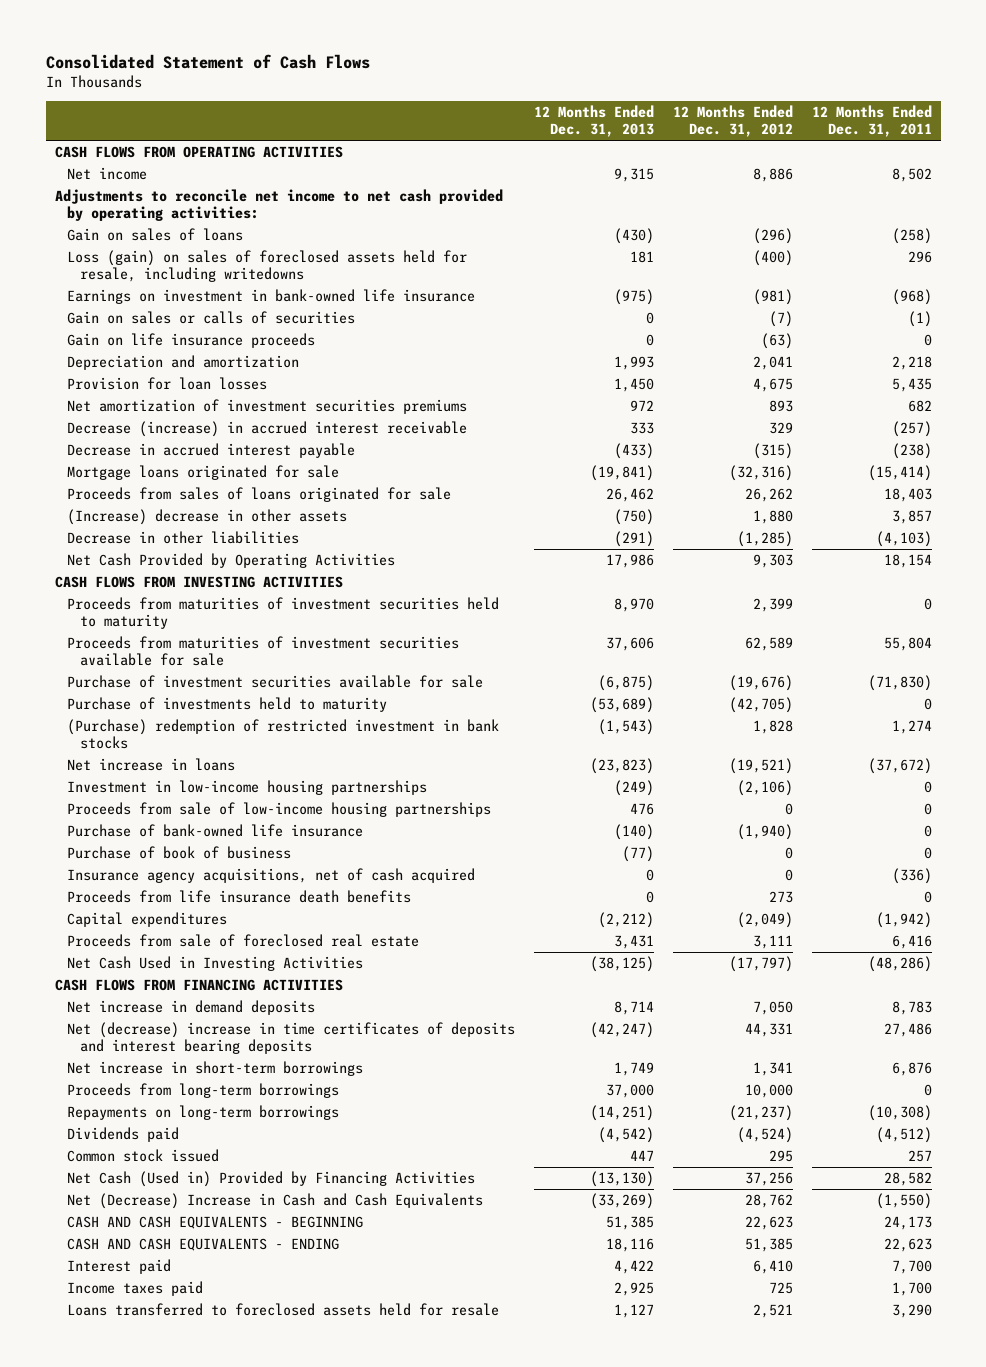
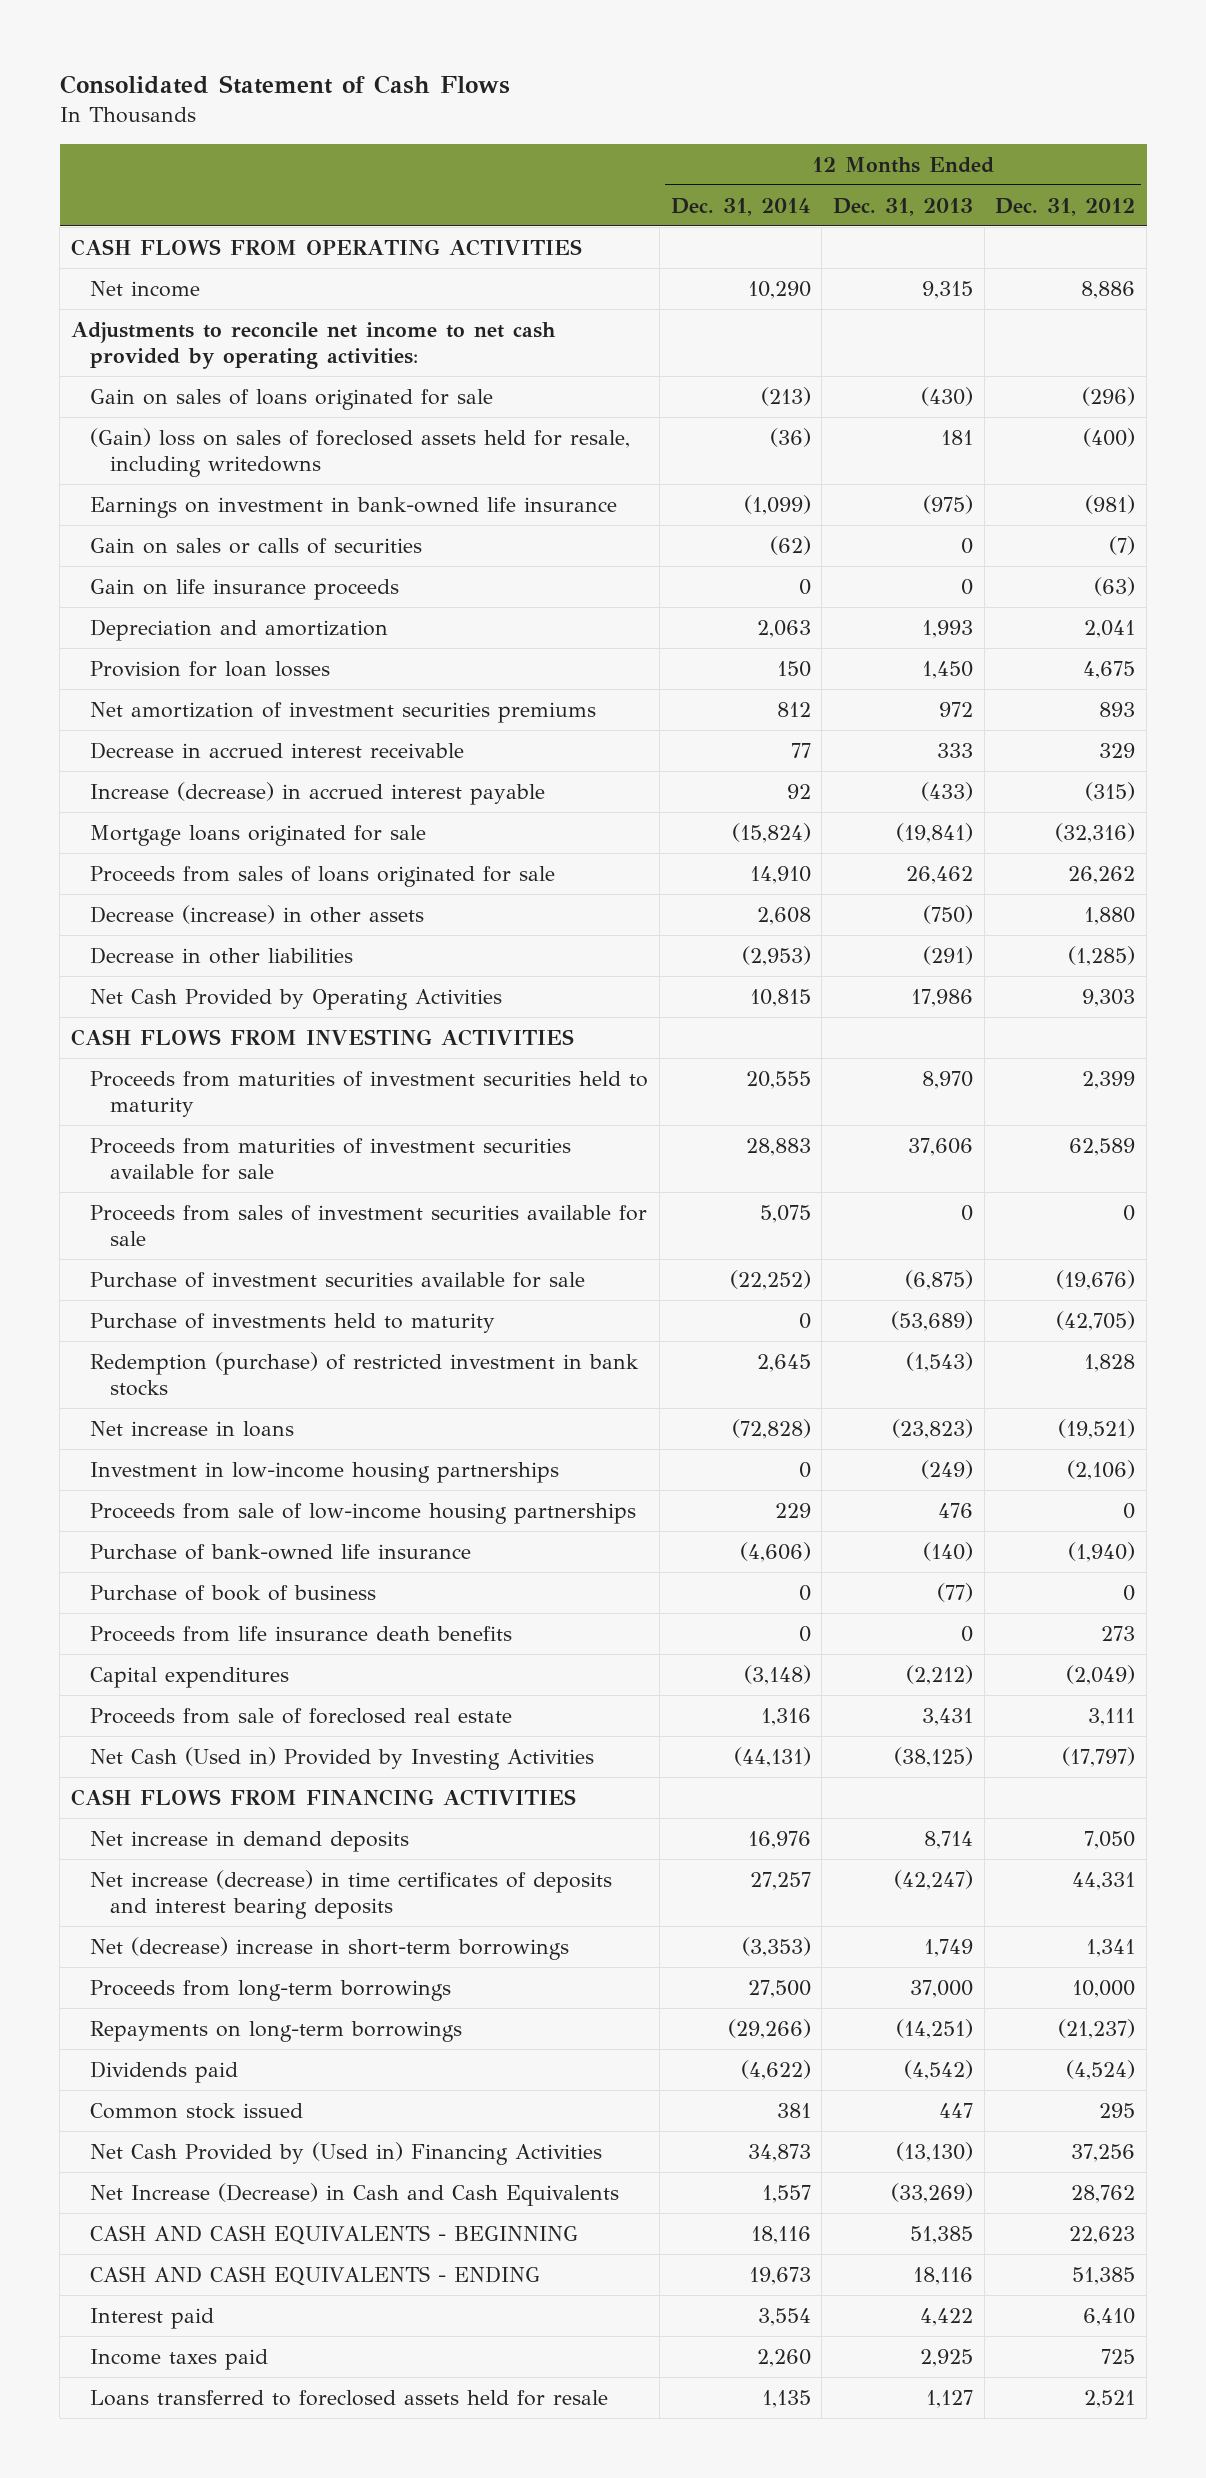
[811,105,932,138] 12 Months Ended Dec. 31, 2011 -> none
none -> [670,197,811,216] Dec. 31, 2014
[67,227,244,241] Gain on sales of loans -> [90,388,494,410] Gain on sales of loans originated for sale
[67,249,468,283] Loss (gain) on sales of foreclosed assets held for resale, including writedowns -> [90,427,631,477] (Gain) loss on sales of foreclosed assets held for resale, including writedowns
[67,420,468,437] Decrease (increase) in accrued interest receivable -> [90,741,465,759] Decrease in accrued interest receivable
[67,442,356,458] Decrease in accrued interest payable -> [90,781,546,805] Increase (decrease) in accrued interest payable
[67,508,348,525] (Increase) decrease in other assets -> [90,904,425,924] Decrease (increase) in other assets
none -> [90,1204,648,1246] Proceeds from sales of investment securities available for sale
[67,718,500,750] (Purchase) redemption of restricted investment in bank stocks -> [90,1351,640,1396] Redemption (purchase) of restricted investment in bank stocks
[67,867,476,883] Insurance agency acquisitions, net of cash acquired -> none
[67,955,364,971] Net Cash Used in Investing Activities -> [90,1746,595,1770] Net Cash (Used in) Provided by Investing Activities
[67,1021,516,1055] Net (decrease) increase in time certificates of deposits and interest bearing deposits -> [90,1869,613,1919] Net increase (decrease) in time certificates of deposits and interest bearing deposits
[67,1060,364,1076] Net increase in short-term borrowings -> [90,1936,570,1960] Net (decrease) increase in short-term borrowings
[67,1170,476,1187] Net Cash (Used in) Provided by Financing Activities -> [90,2141,603,2165] Net Cash Provided by (Used in) Financing Activities
[67,1192,484,1209] Net (Decrease) Increase in Cash and Cash Equivalents -> [90,2182,620,2206] Net Increase (Decrease) in Cash and Cash Equivalents

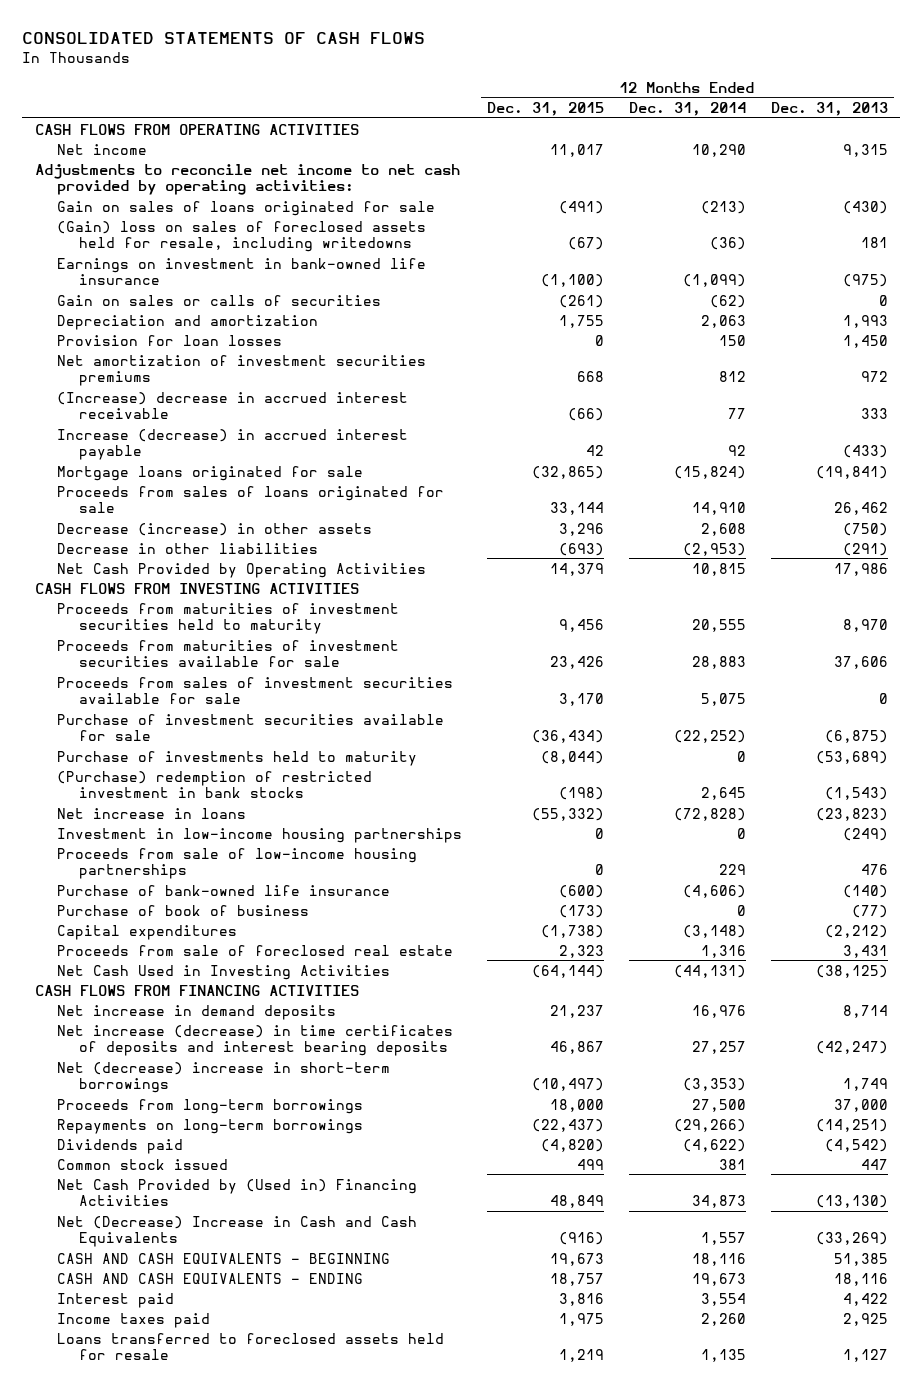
[59,75,510,95] Consolidated Statement of Cash Flows -> [22,32,426,45] CONSOLIDATED STATEMENTS OF CASH FLOWS
[995,197,1136,216] Dec. 31, 2012 -> none
none -> [486,102,604,117] Dec. 31, 2015
[90,578,400,600] Gain on life insurance proceeds -> none
[90,741,465,759] Decrease in accrued interest receivable -> [57,391,409,420] (Increase) decrease in accrued interest receivable
[90,1351,640,1396] Redemption (purchase) of restricted investment in bank stocks -> [57,770,373,799] (Purchase) redemption of restricted investment in bank stocks
[90,1625,513,1642] Proceeds from life insurance death benefits -> none
[90,1746,595,1770] Net Cash (Used in) Provided by Investing Activities -> [57,964,391,980] Net Cash Used in Investing Activities
[90,2182,620,2206] Net Increase (Decrease) in Cash and Cash Equivalents -> [57,1215,418,1248] Net (Decrease) Increase in Cash and Cash Equivalents

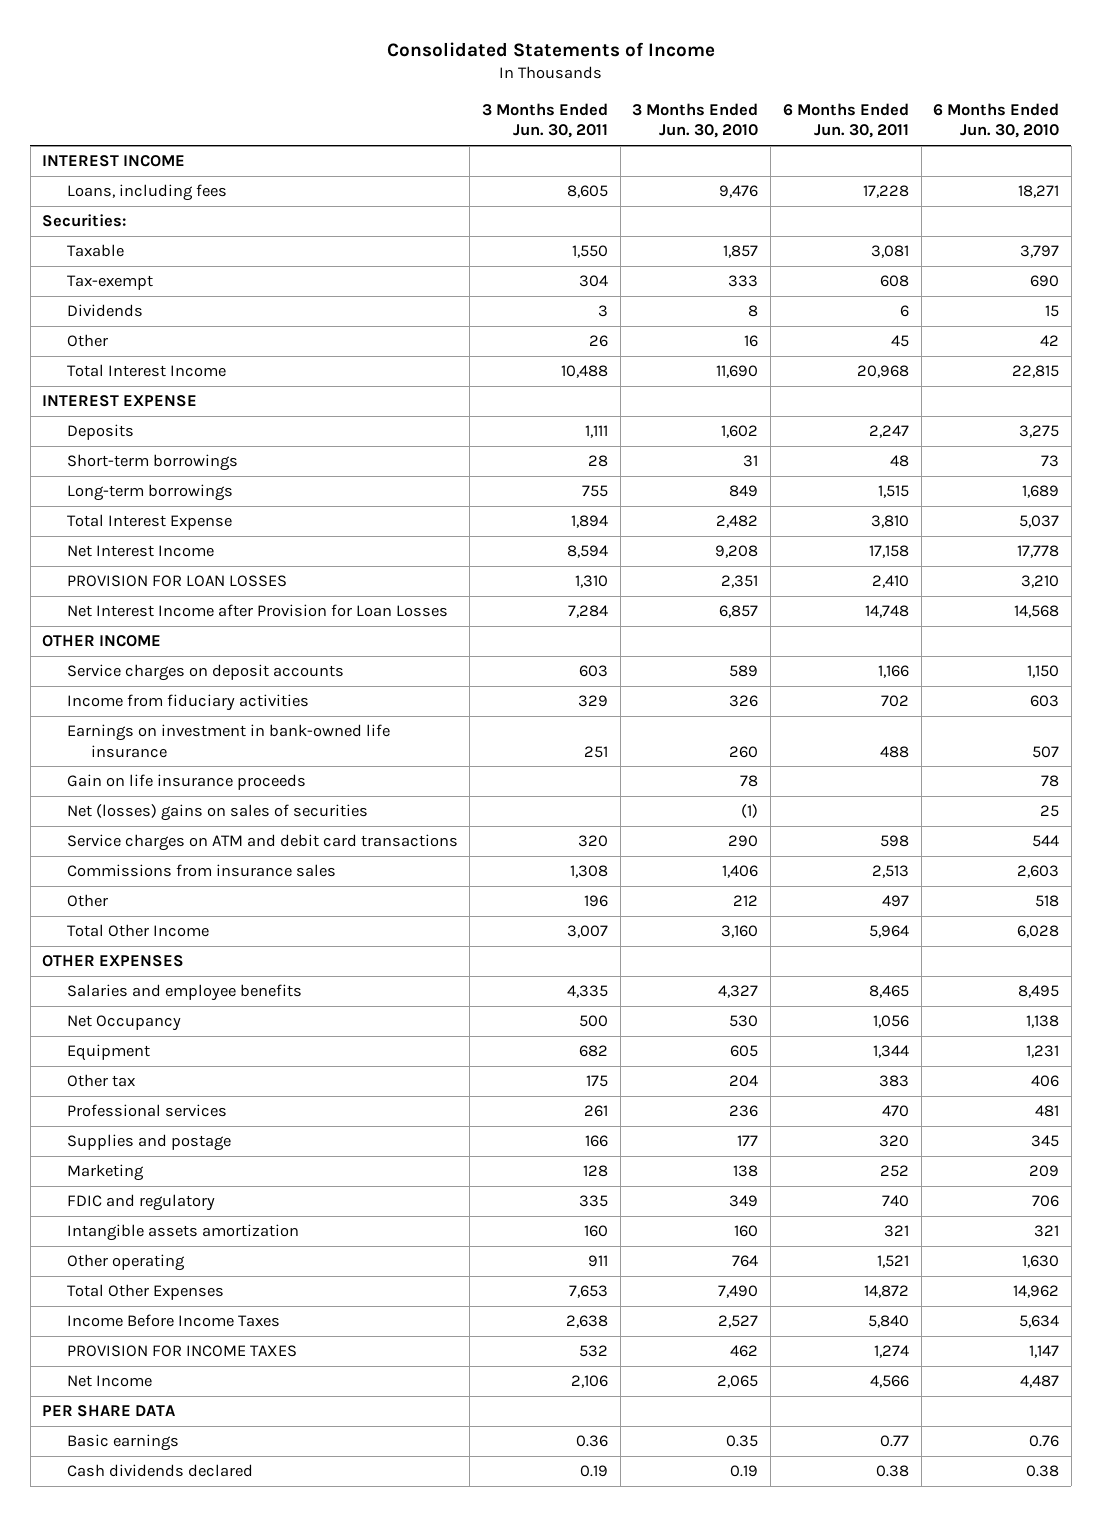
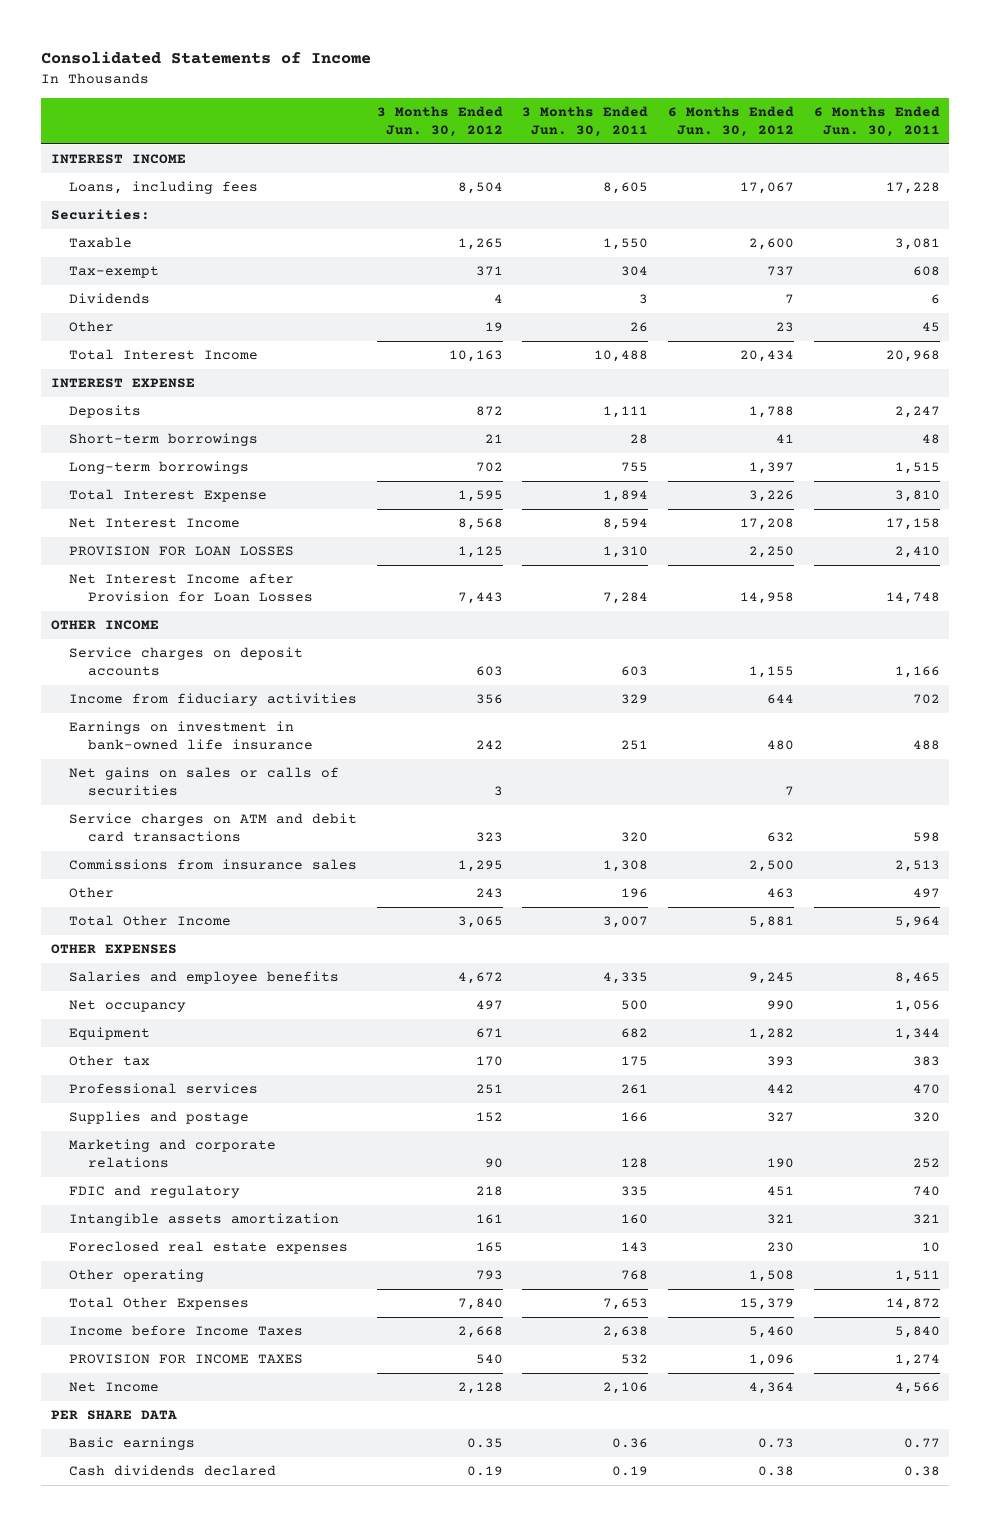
[632,103,759,139] 3 Months Ended Jun. 30, 2010 -> none
[933,103,1060,139] 6 Months Ended Jun. 30, 2010 -> none
none -> [376,106,503,137] 3 Months Ended Jun. 30, 2012
none -> [668,106,795,137] 6 Months Ended Jun. 30, 2012
[66,774,306,791] Gain on life insurance proceeds -> none
[66,804,368,822] Net (losses) gains on sales of securities -> [69,767,340,796] Net gains on sales or calls of securities
[66,1015,181,1032] Net Occupancy -> [69,1000,187,1013] Net occupancy
[66,1164,144,1182] Marketing -> [69,1139,277,1168] Marketing and corporate relations
none -> [69,1241,349,1255] Foreclosed real estate expenses
[587,1255,608,1268] 911 -> [621,1270,649,1281] 768
[876,1255,909,1269] 1,521 -> [894,1270,940,1283] 1,511
[66,1314,280,1328] Income Before Income Taxes -> [69,1325,304,1337] Income before Income Taxes

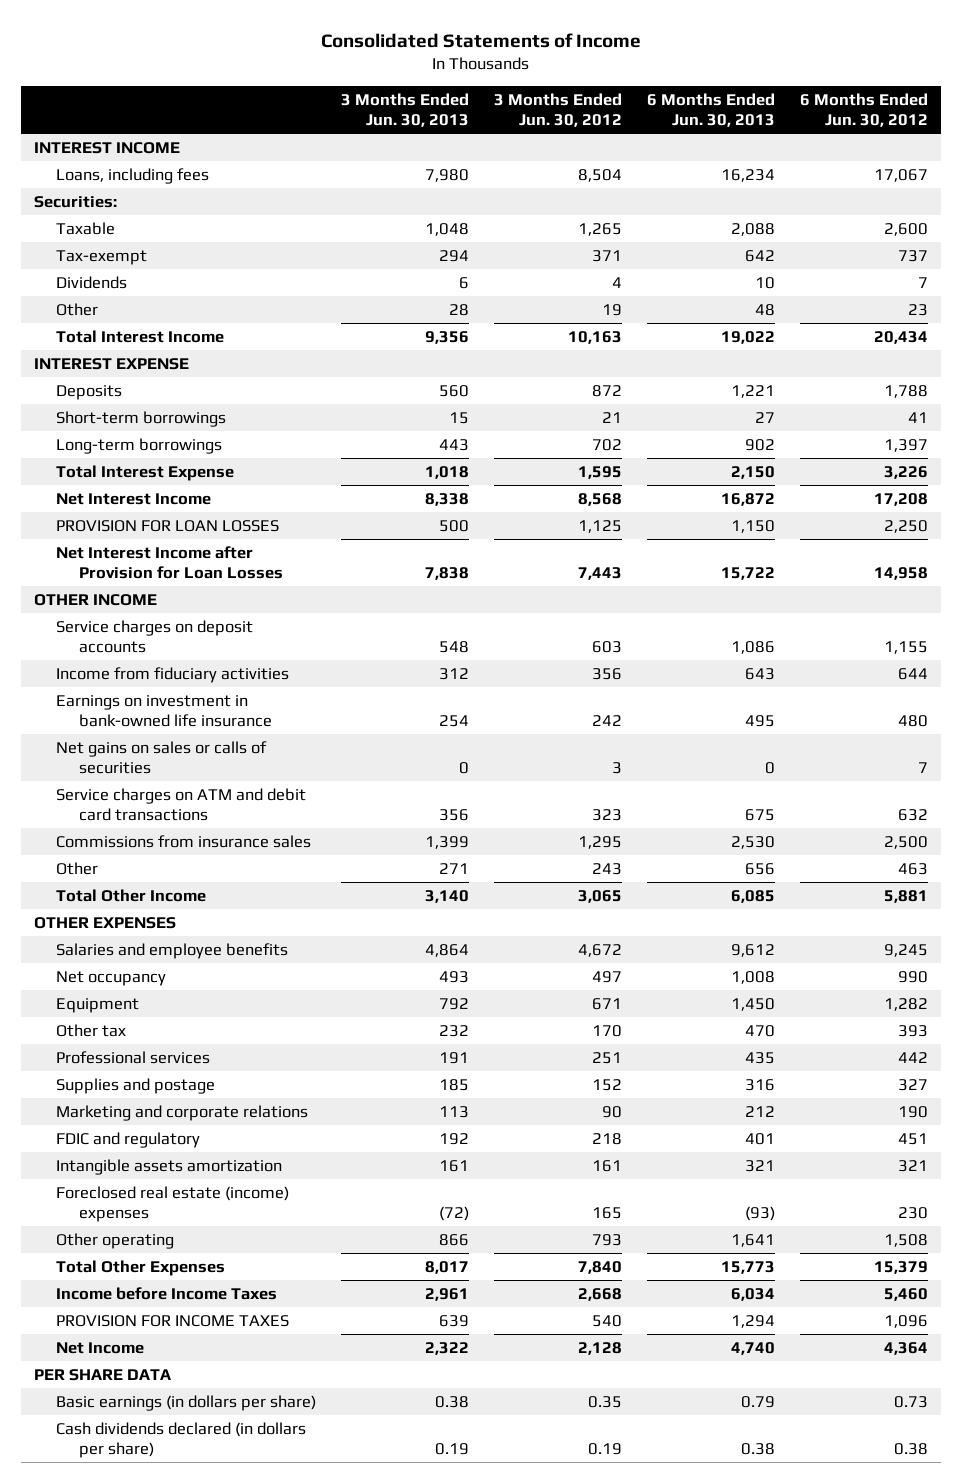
[522,106,649,137] 3 Months Ended Jun. 30, 2011 -> none
[813,106,940,137] 6 Months Ended Jun. 30, 2011 -> none
none -> [341,92,470,128] 3 Months Ended Jun. 30, 2013
none -> [647,92,776,128] 6 Months Ended Jun. 30, 2013
[69,1241,349,1255] Foreclosed real estate expenses -> [56,1185,290,1222] Foreclosed real estate (income) expenses
[69,1437,196,1451] Basic earnings -> [56,1394,317,1411] Basic earnings (in dollars per share)
[69,1465,277,1477] Cash dividends declared -> [56,1421,307,1458] Cash dividends declared (in dollars per share)

